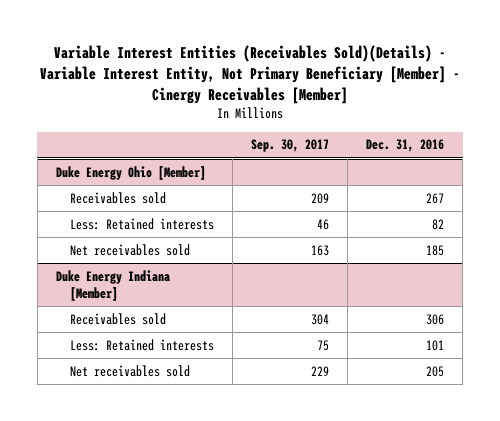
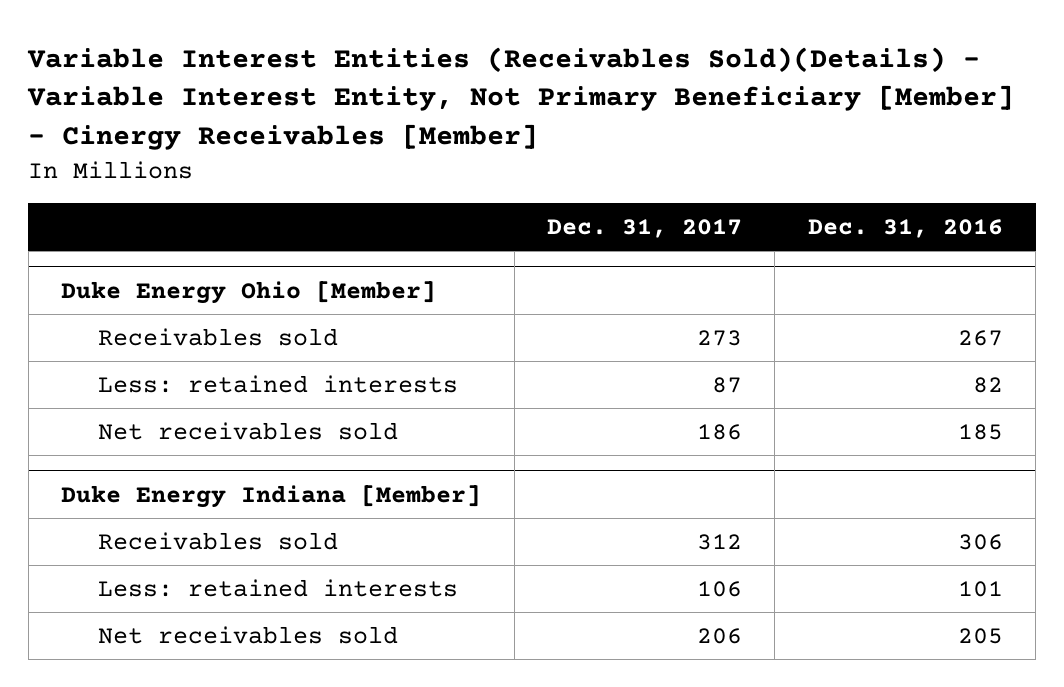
[251,139,330,153] Sep. 30, 2017 -> none
none -> [546,218,742,238] Dec. 31, 2017
[69,217,214,230] Less: Retained interests -> [97,374,458,393] Less: retained interests
[69,338,214,351] Less: Retained interests -> [97,578,458,597] Less: retained interests

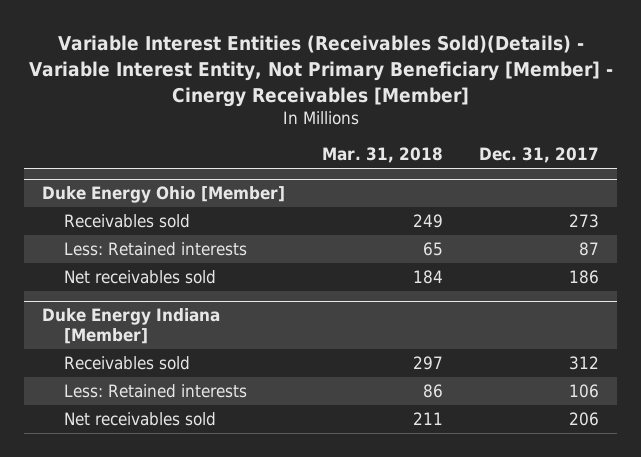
[807,218,1003,238] Dec. 31, 2016 -> none
none -> [321,147,443,164] Mar. 31, 2018
[97,374,458,393] Less: retained interests -> [63,241,247,256] Less: Retained interests
[97,578,458,597] Less: retained interests -> [63,383,247,398] Less: Retained interests

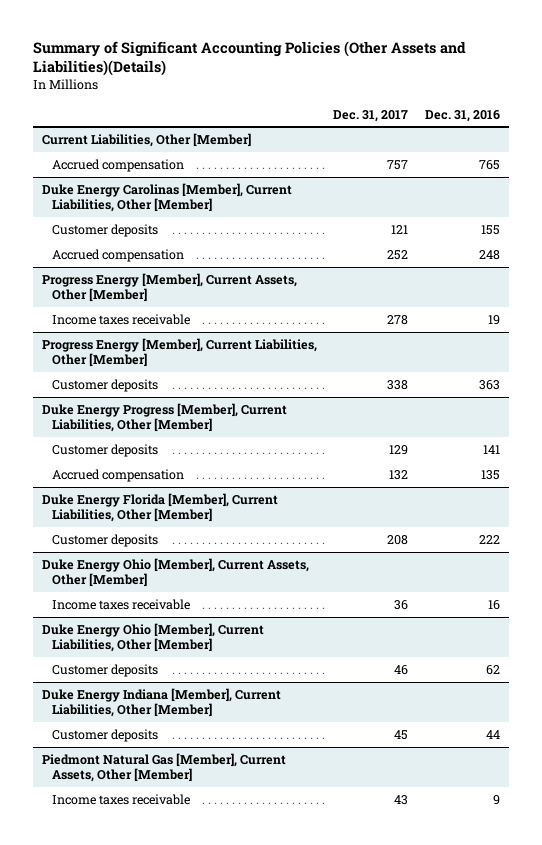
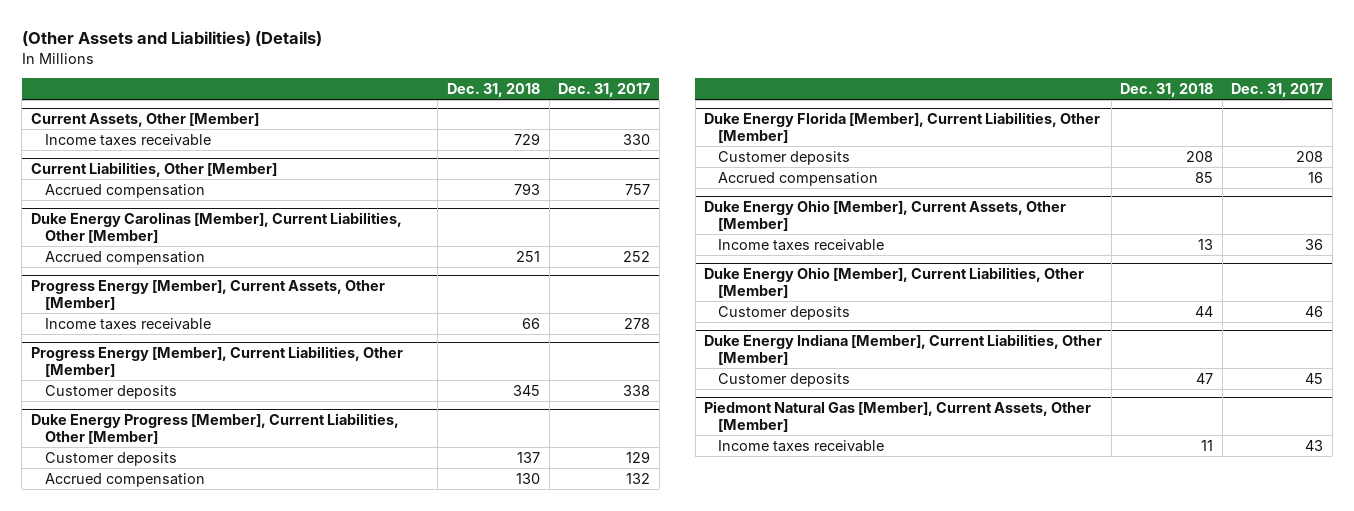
[33,40,467,77] Summary of Significant Accounting Policies (Other Assets and Liabilities)(Details) -> [21,31,322,47] (Other Assets and Liabilities) (Details)
[425,109,501,122] Dec. 31, 2016 -> none
none -> [447,82,541,97] Dec. 31, 2018
none -> [30,113,259,128] Current Assets, Other [Member]
none -> [45,133,212,146] Income taxes receivable
[52,223,159,237] Customer deposits -> none
none -> [718,171,879,186] Accrued compensation

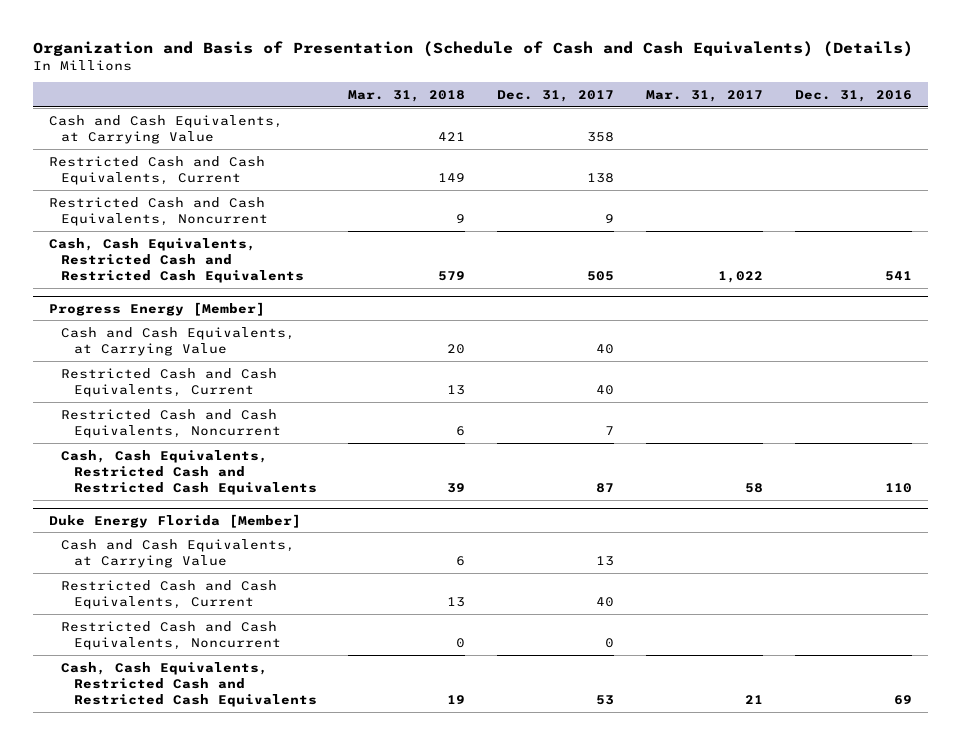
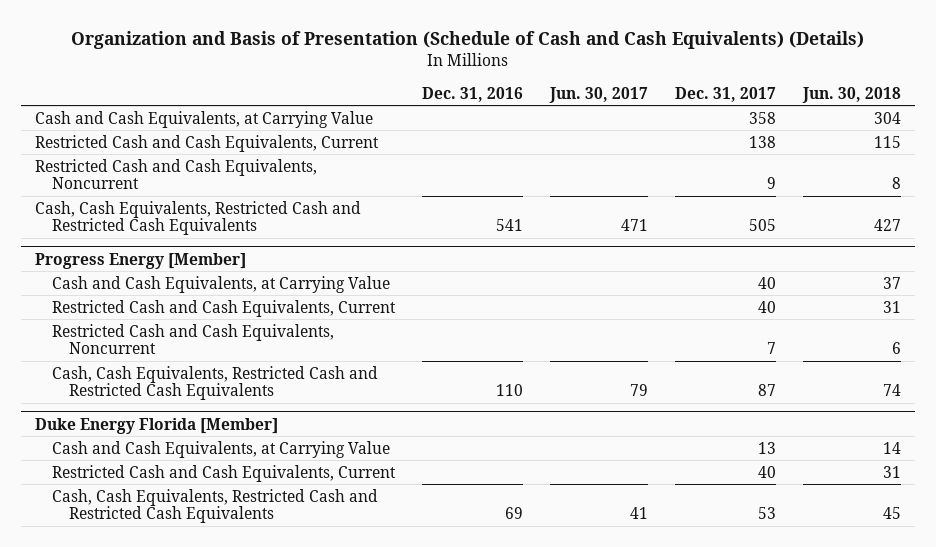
[348,89,466,102] Mar. 31, 2018 -> none
[646,89,764,102] Mar. 31, 2017 -> none
none -> [549,86,649,103] Jun. 30, 2017
none -> [802,86,902,103] Jun. 30, 2018
[61,620,281,651] Restricted Cash and Cash Equivalents, Noncurrent -> none

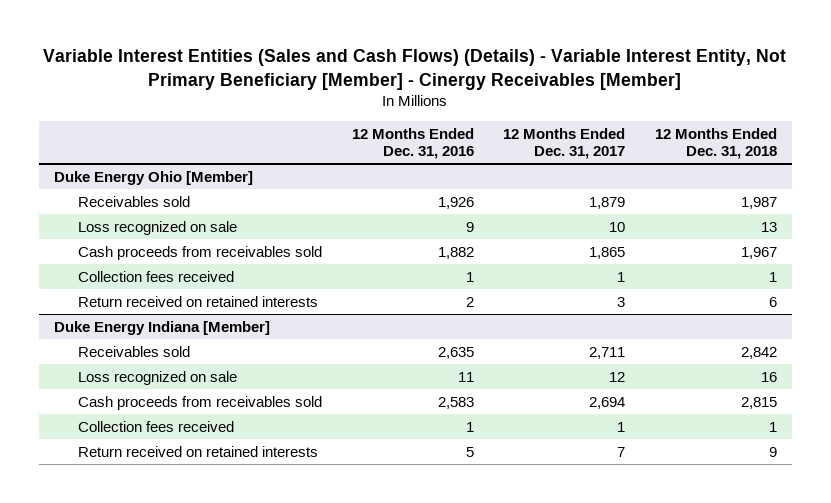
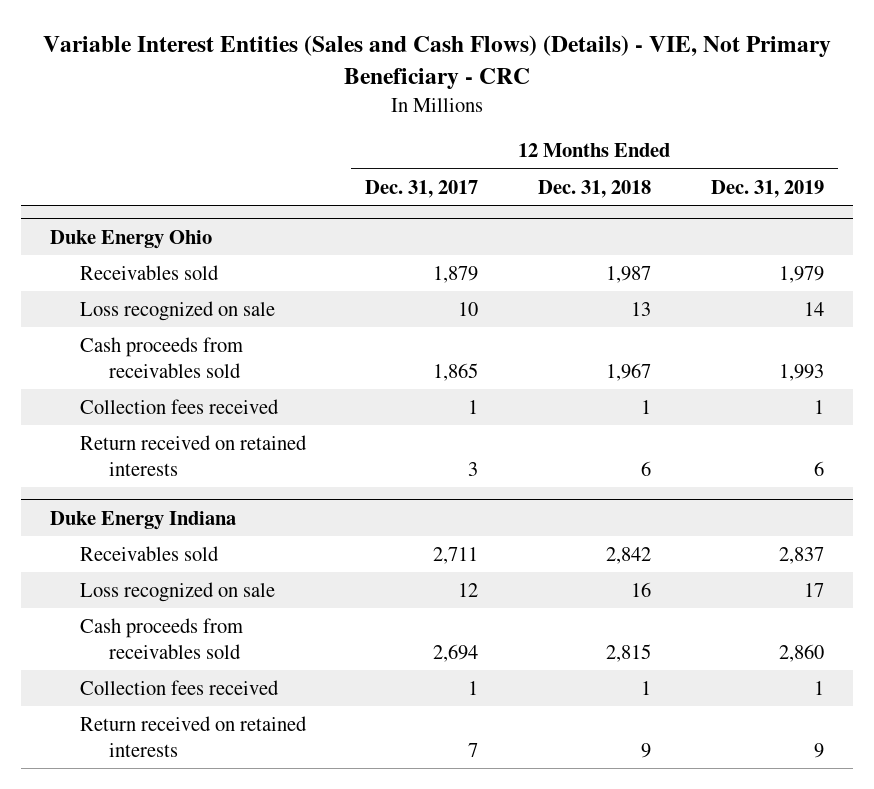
[43,49,787,90] Variable Interest Entities (Sales and Cash Flows) (Details) - Variable Interest Entity, Not Primary Beneficiary [Member] - Cinergy Receivables [Member] -> [42,35,831,90] Variable Interest Entities (Sales and Cash Flows) (Details) - VIE, Not Primary Beneficiary - CRC
[351,127,474,160] 12 Months Ended Dec. 31, 2016 -> none
none -> [710,179,824,198] Dec. 31, 2019
[53,170,253,185] Duke Energy Ohio [Member] -> [50,229,213,249] Duke Energy Ohio
[53,320,270,335] Duke Energy Indiana [Member] -> [50,510,237,530] Duke Energy Indiana

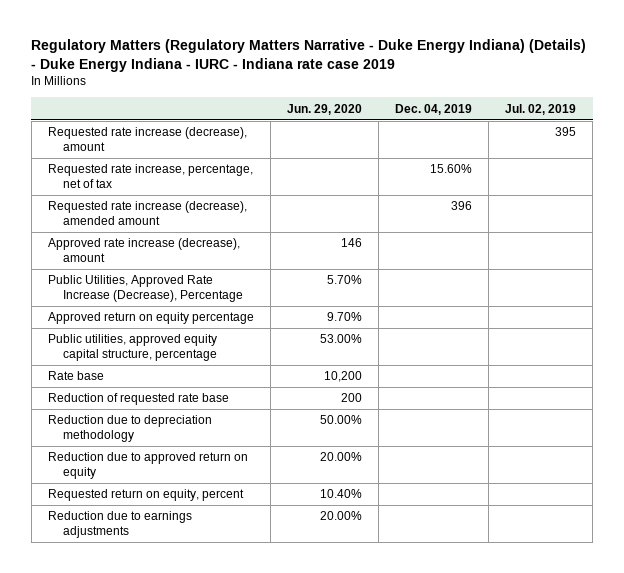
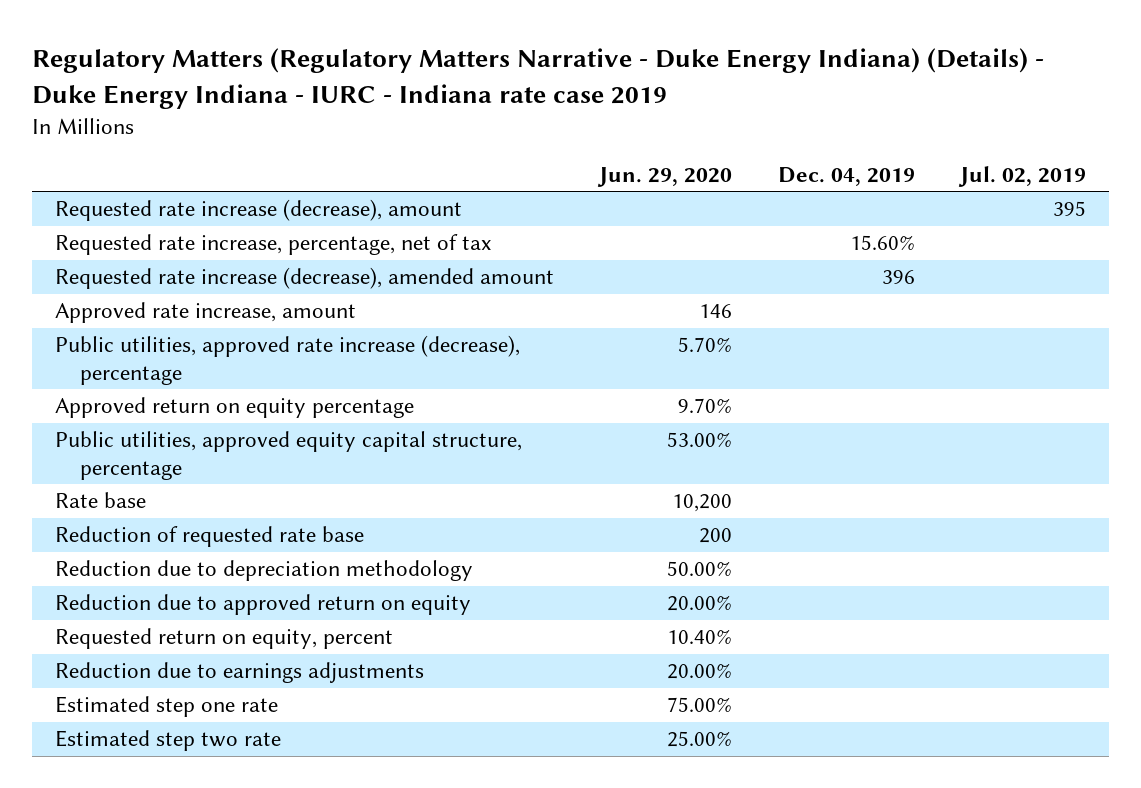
[47,238,240,263] Approved rate increase (decrease), amount -> [54,302,356,324] Approved rate increase, amount
[47,275,243,303] Public Utilities, Approved Rate Increase (Decrease), Percentage -> [54,335,520,385] Public utilities, approved rate increase (decrease), percentage
none -> [54,696,278,718] Estimated step one rate
none -> [54,730,281,752] Estimated step two rate

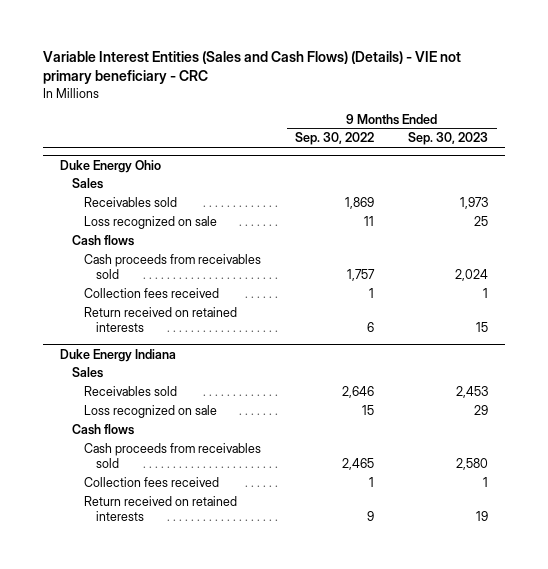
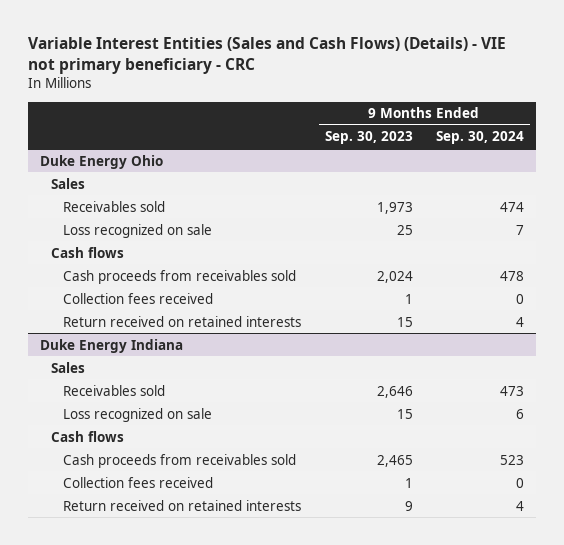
[295,132,375,146] Sep. 30, 2022 -> none
none -> [436,131,525,145] Sep. 30, 2024
[456,385,489,398] 2,453 -> [376,385,413,398] 2,646
[474,404,489,415] 29 -> [396,408,413,419] 15
[456,458,489,471] 2,580 -> [376,454,413,467] 2,465
[476,511,489,522] 19 -> [404,500,413,511] 9

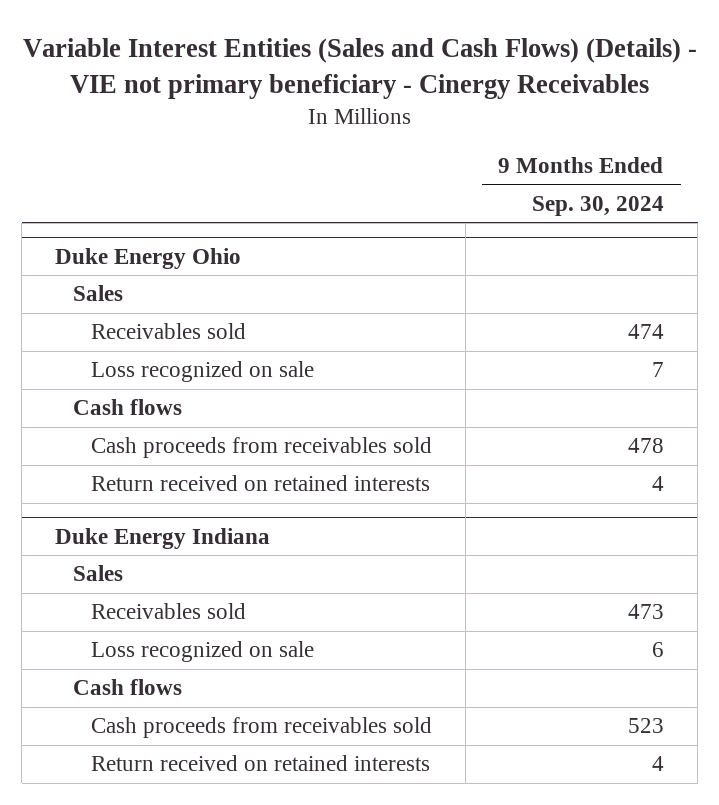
[28,37,507,74] Variable Interest Entities (Sales and Cash Flows) (Details) - VIE not primary beneficiary - CRC -> [22,38,697,99] Variable Interest Entities (Sales and Cash Flows) (Details) - VIE not primary beneficiary - Cinergy Receivables
[324,131,413,145] Sep. 30, 2023 -> none
[62,292,213,304] Collection fees received -> none
[62,476,213,488] Collection fees received -> none

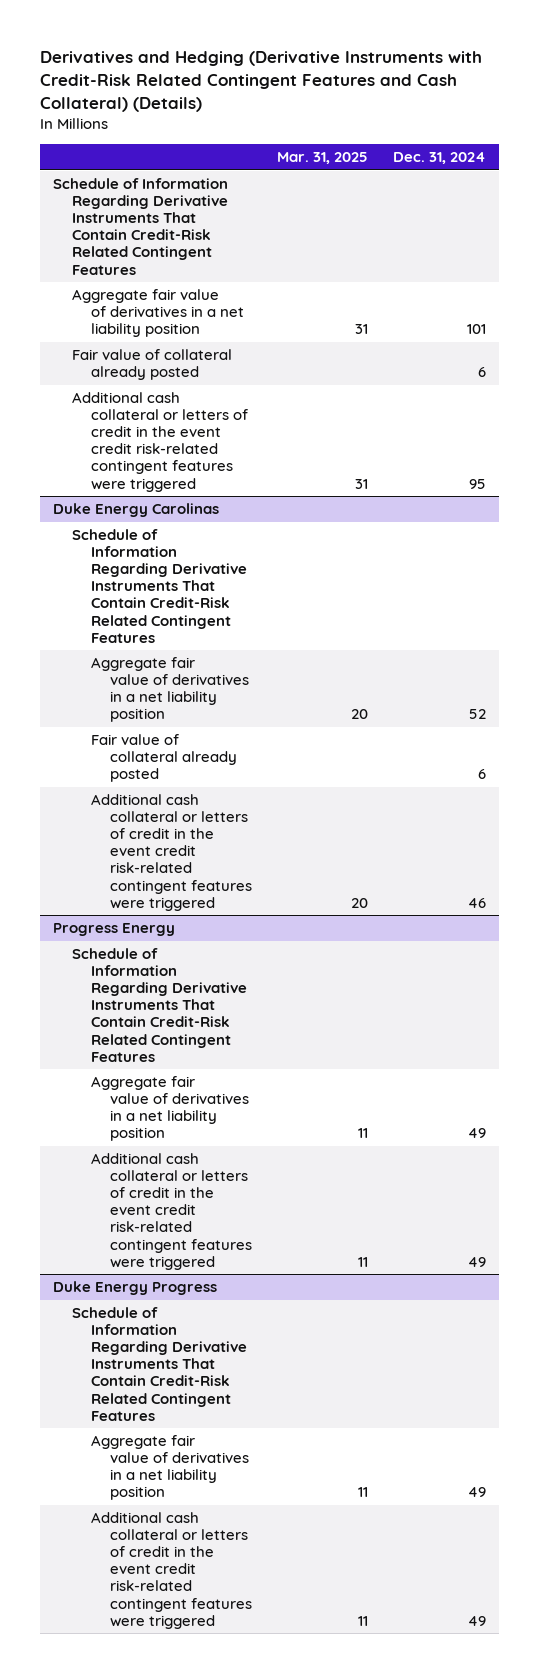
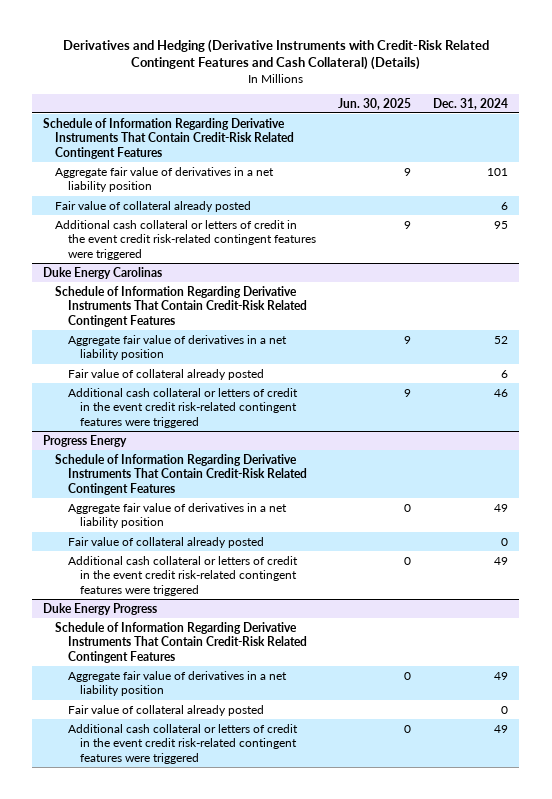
[277,152,369,165] Mar. 31, 2025 -> none
none -> [337,97,411,110] Jun. 30, 2025
none -> [67,536,264,548] Fair value of collateral already posted
none -> [67,704,264,716] Fair value of collateral already posted

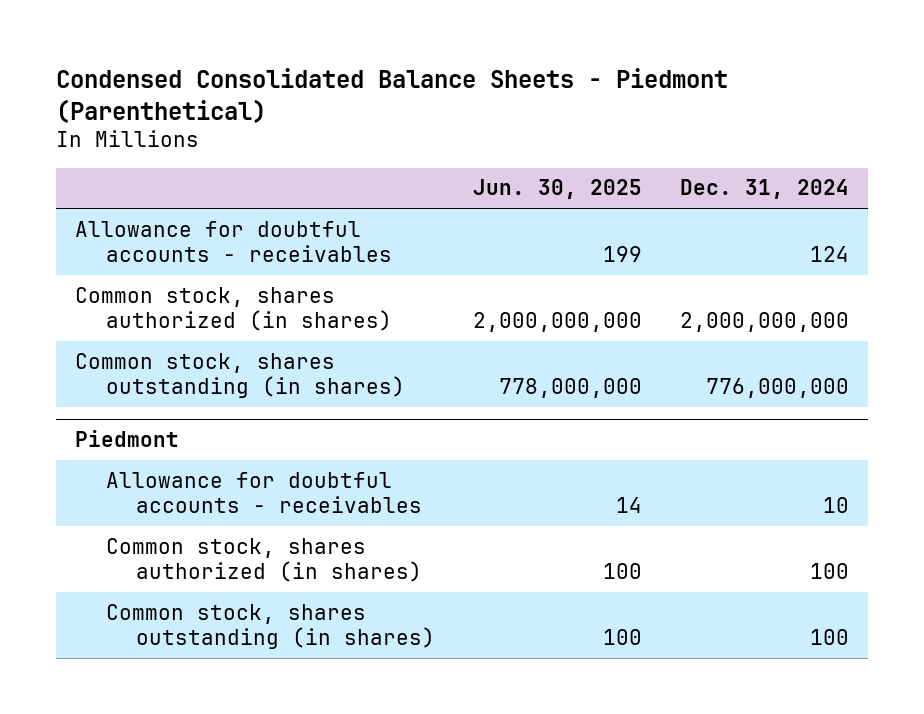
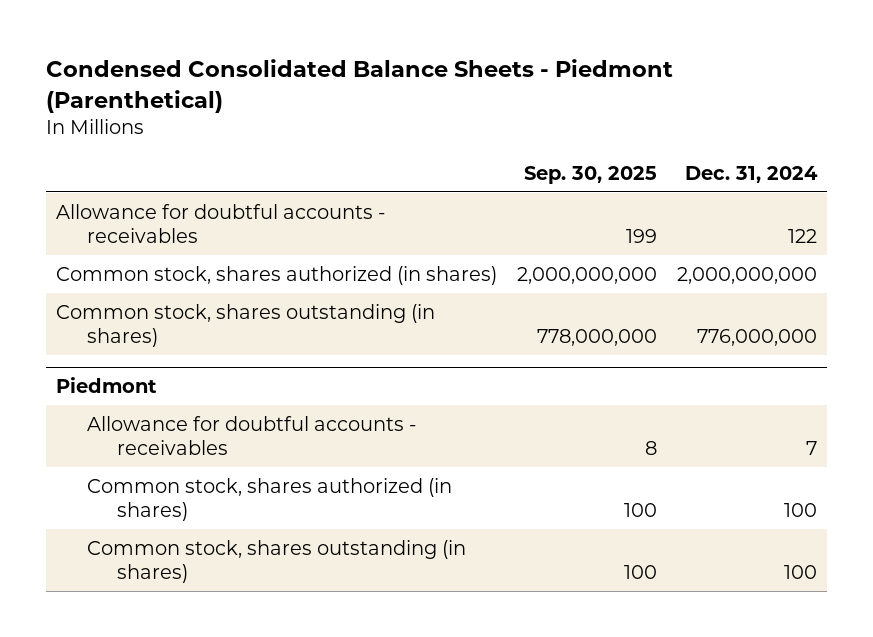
[472,179,642,200] Jun. 30, 2025 -> none
none -> [524,165,658,184] Sep. 30, 2025
[809,245,849,262] 124 -> [787,229,817,244] 122
[822,496,849,513] 10 -> [805,441,817,456] 7

